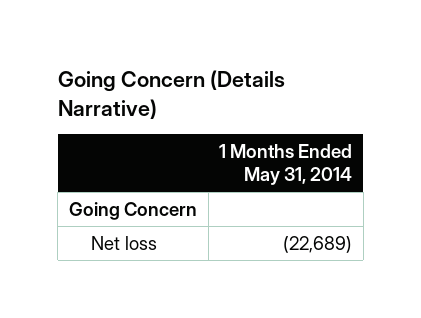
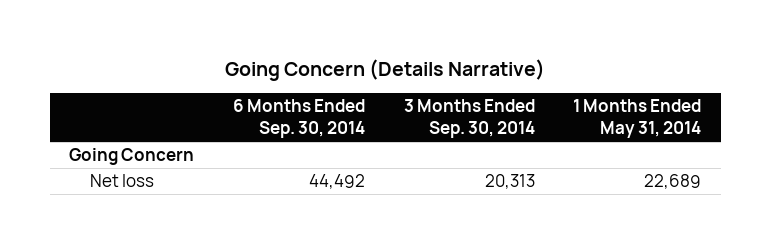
none -> [233,99,366,139] 6 Months Ended Sep. 30, 2014
none -> [403,99,535,139] 3 Months Ended Sep. 30, 2014
[283,235,353,253] (22,689) -> [644,174,702,190] 22,689

